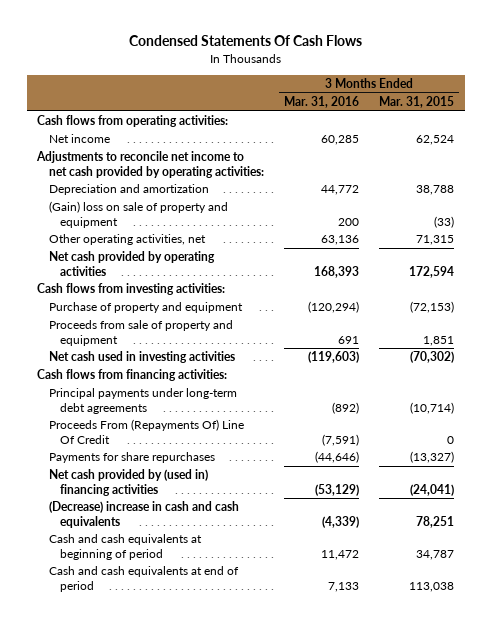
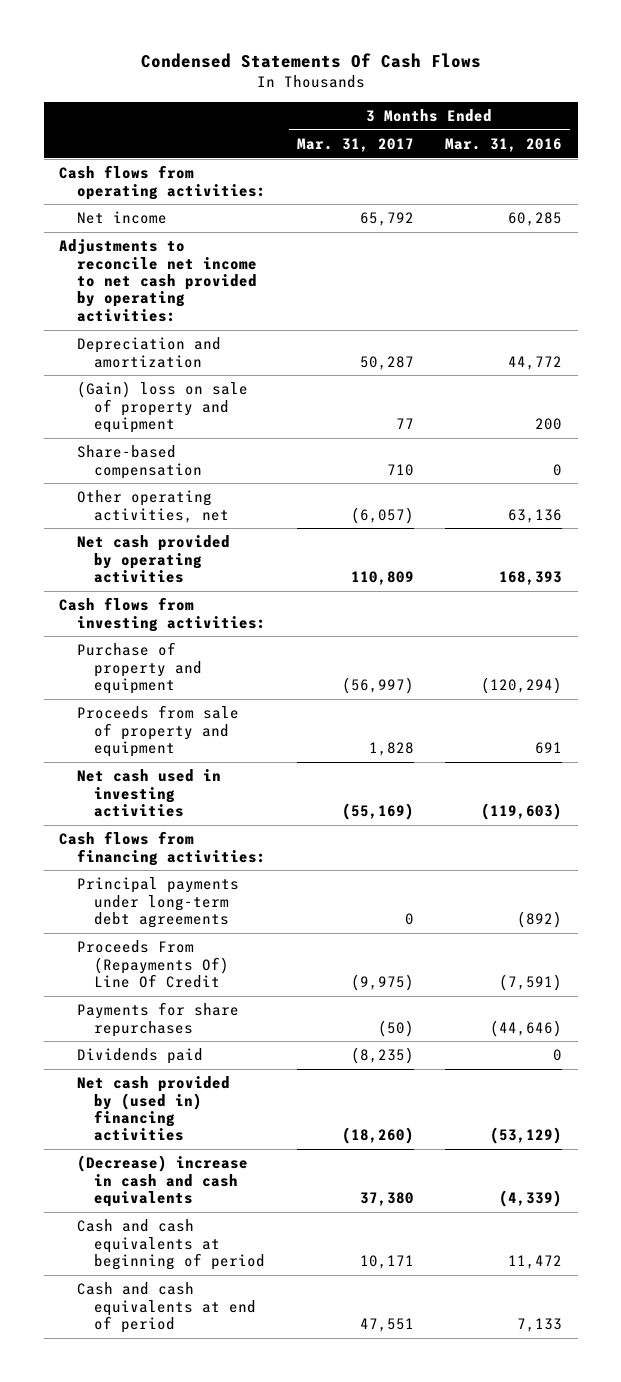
[379,96,455,109] Mar. 31, 2015 -> none
none -> [296,138,414,153] Mar. 31, 2017
none -> [76,445,203,479] Share-based compensation
none -> [76,1048,203,1065] Dividends paid

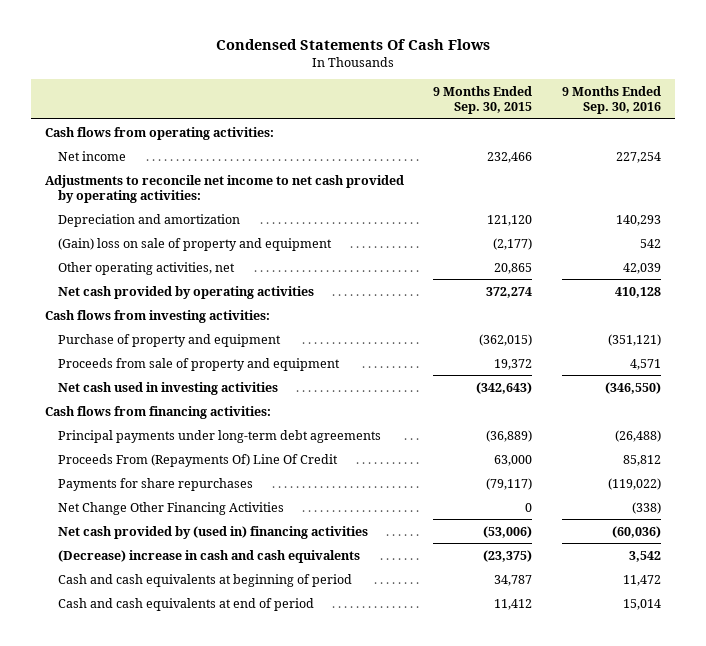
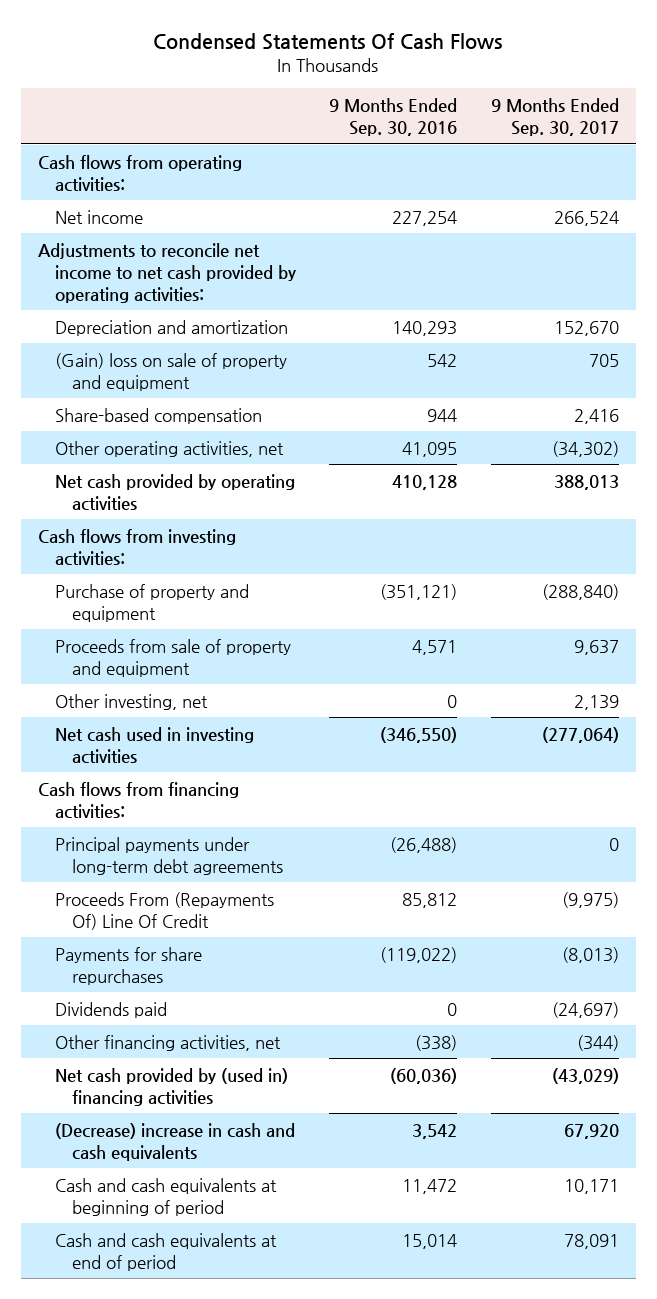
[433,85,533,114] 9 Months Ended Sep. 30, 2015 -> none
none -> [491,97,620,136] 9 Months Ended Sep. 30, 2017
none -> [54,407,262,424] Share-based compensation
[622,262,661,274] 42,039 -> [402,441,458,457] 41,095
none -> [54,693,208,710] Other investing, net
none -> [54,1001,167,1018] Dividends paid
[57,501,284,515] Net Change Other Financing Activities -> [54,1034,281,1051] Other financing activities, net

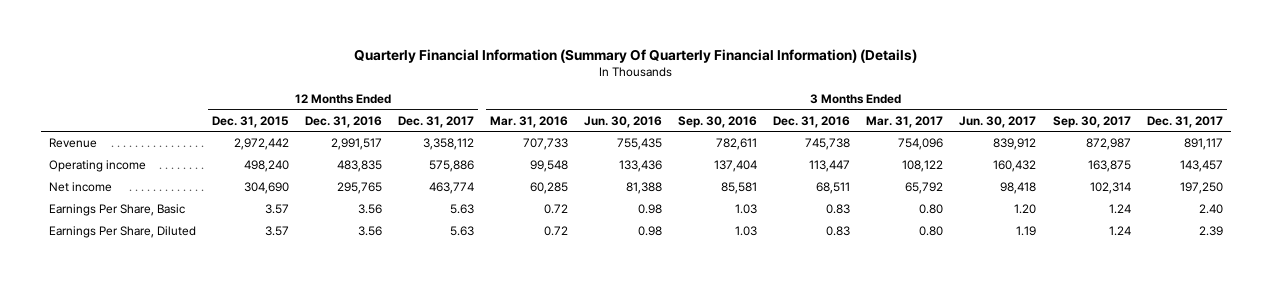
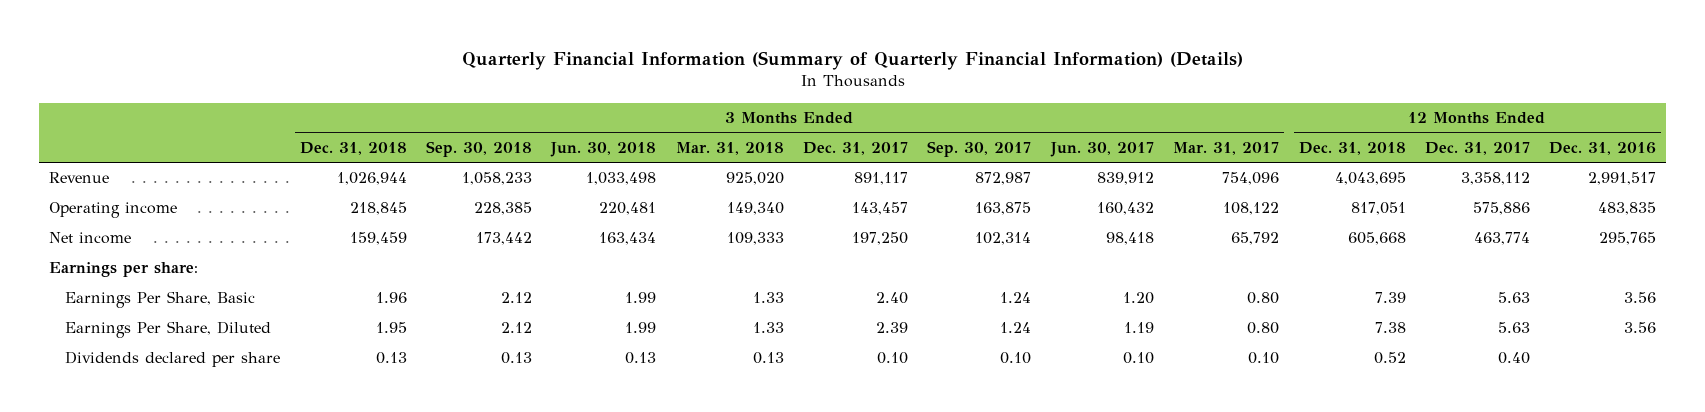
[353,48,917,63] Quarterly Financial Information (Summary Of Quarterly Financial Information) (Details) -> [461,50,1243,70] Quarterly Financial Information (Summary of Quarterly Financial Information) (Details)
[211,115,289,128] Dec. 31, 2015 -> none
[490,115,569,128] Mar. 31, 2016 -> none
[584,115,663,128] Jun. 30, 2016 -> none
[678,115,758,128] Sep. 30, 2016 -> none
[773,115,851,128] Dec. 31, 2016 -> none
none -> [299,141,407,155] Dec. 31, 2018
none -> [426,140,533,157] Sep. 30, 2018
none -> [550,141,657,157] Jun. 30, 2018
none -> [675,141,784,155] Mar. 31, 2018
none -> [1298,141,1406,155] Dec. 31, 2018
none -> [49,262,199,278] Earnings per share:
none -> [65,351,281,368] Dividends declared per share

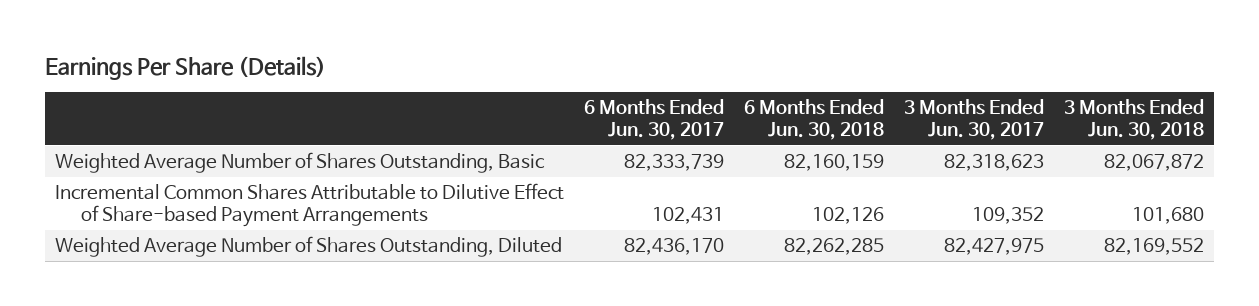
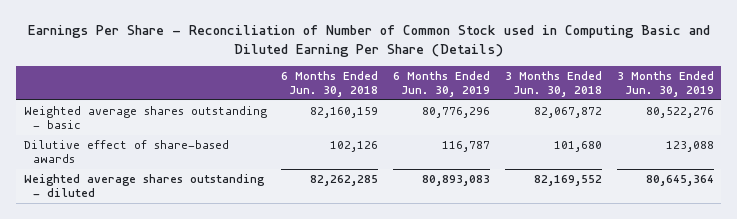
[44,55,326,80] Earnings Per Share (Details) -> [27,25,710,57] Earnings Per Share - Reconciliation of Number of Common Stock used in Computing Basic and Diluted Earning Per Share (Details)
[583,99,724,141] 6 Months Ended Jun. 30, 2017 -> none
[904,99,1045,141] 3 Months Ended Jun. 30, 2017 -> none
none -> [393,70,491,98] 6 Months Ended Jun. 30, 2019
none -> [616,70,714,98] 3 Months Ended Jun. 30, 2019
[54,152,545,174] Weighted Average Number of Shares Outstanding, Basic -> [23,105,267,130] Weighted average shares outstanding - basic
[54,183,564,227] Incremental Common Shares Attributable to Dilutive Effect of Share-based Payment Arrangements -> [23,139,229,164] Dilutive effect of share-based awards
[54,236,562,258] Weighted Average Number of Shares Outstanding, Diluted -> [23,173,265,198] Weighted average shares outstanding - diluted

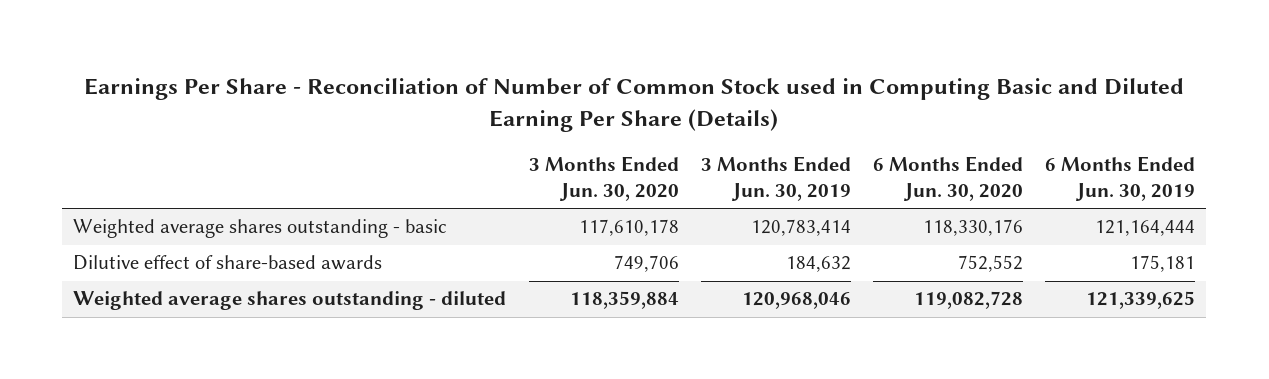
[281,70,379,98] 6 Months Ended Jun. 30, 2018 -> none
[504,70,602,98] 3 Months Ended Jun. 30, 2018 -> none
none -> [528,156,679,201] 3 Months Ended Jun. 30, 2020
none -> [872,156,1023,201] 6 Months Ended Jun. 30, 2020
[422,106,491,118] 80,776,296 -> [1095,220,1196,237] 121,164,444
[645,106,714,118] 80,522,276 -> [750,219,851,237] 120,783,414
[442,140,491,152] 116,787 -> [1130,255,1196,273] 175,181
[665,140,714,152] 123,088 -> [785,256,851,273] 184,632
[422,174,491,186] 80,893,083 -> [1086,291,1196,310] 121,339,625
[645,174,714,186] 80,645,364 -> [741,292,851,310] 120,968,046

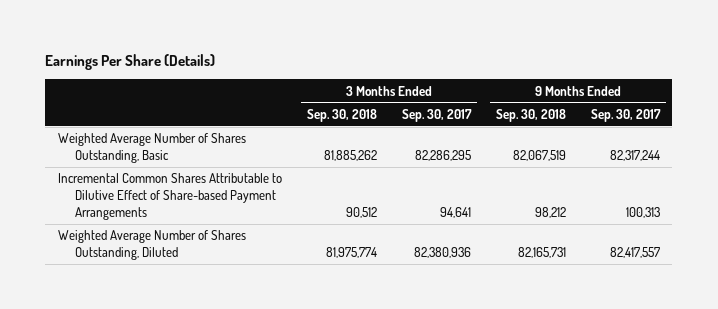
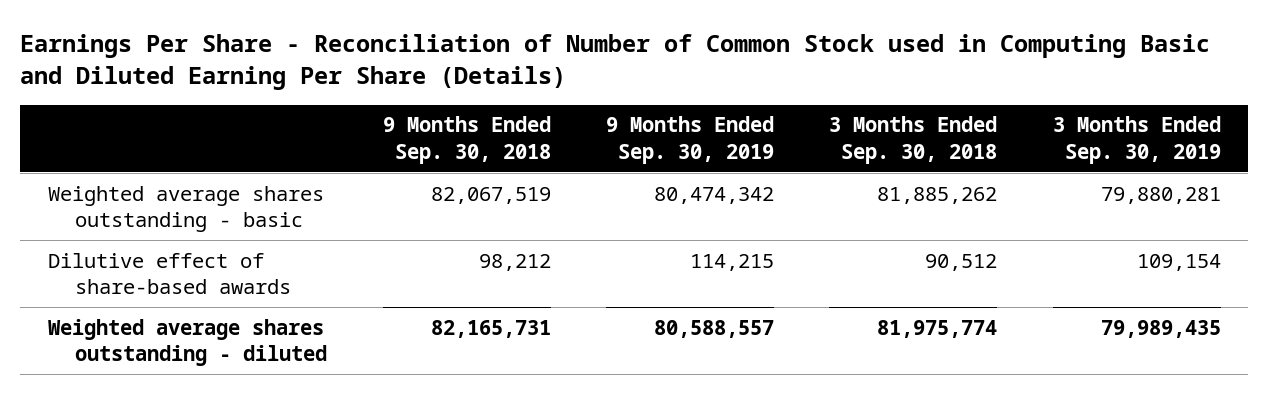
[45,53,216,70] Earnings Per Share (Details) -> [20,34,1211,91] Earnings Per Share - Reconciliation of Number of Common Stock used in Computing Basic and Diluted Earning Per Share (Details)
[401,108,472,122] Sep. 30, 2017 -> none
[590,108,661,122] Sep. 30, 2017 -> none
none -> [605,116,774,165] 9 Months Ended Sep. 30, 2019
none -> [1052,116,1221,165] 3 Months Ended Sep. 30, 2019
[57,133,246,164] Weighted Average Number of Shares Outstanding, Basic -> [47,185,324,233] Weighted average shares outstanding - basic
[57,173,282,221] Incremental Common Shares Attributable to Dilutive Effect of Share-based Payment Arrangements -> [47,252,292,295] Dilutive effect of share-based awards
[57,230,246,261] Weighted Average Number of Shares Outstanding, Diluted -> [47,318,328,367] Weighted average shares outstanding - diluted

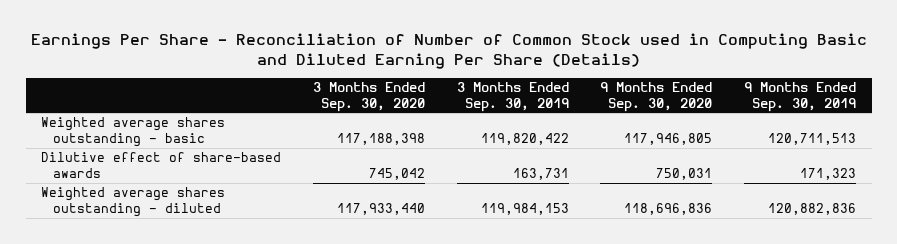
[382,116,551,165] 9 Months Ended Sep. 30, 2018 -> none
[829,116,998,165] 3 Months Ended Sep. 30, 2018 -> none
none -> [313,82,426,112] 3 Months Ended Sep. 30, 2020
none -> [600,82,713,112] 9 Months Ended Sep. 30, 2020
[653,186,774,204] 80,474,342 -> [767,132,856,145] 120,711,513
[1100,186,1221,204] 79,880,281 -> [480,132,569,145] 119,820,422
[689,253,774,271] 114,215 -> [799,167,856,180] 171,323
[1136,253,1221,271] 109,154 -> [512,167,569,180] 163,731
[653,319,774,338] 80,588,557 -> [767,202,856,215] 120,882,836
[1100,319,1221,338] 79,989,435 -> [480,202,569,215] 119,984,153

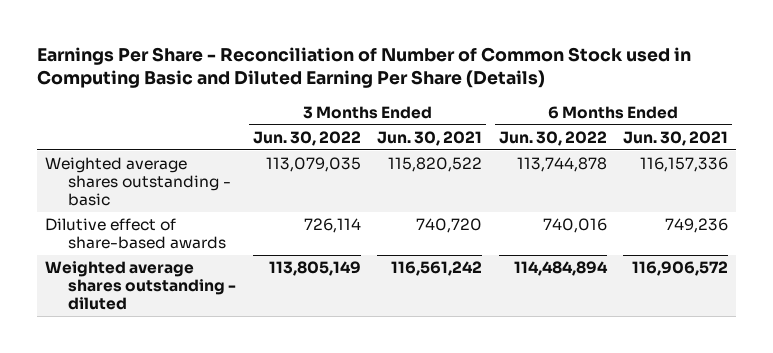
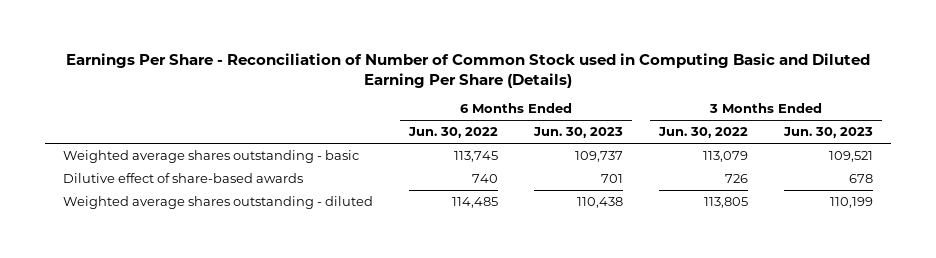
[377,130,483,146] Jun. 30, 2021 -> none
[623,130,729,146] Jun. 30, 2021 -> none
none -> [532,127,623,139] Jun. 30, 2023
none -> [782,127,873,139] Jun. 30, 2023
[265,157,361,173] 113,079,035 -> [702,150,748,162] 113,079
[516,157,607,173] 113,744,878 -> [453,150,498,162] 113,745
[303,218,361,234] 726,114 -> [724,173,748,183] 726
[542,218,607,234] 740,016 -> [471,173,498,183] 740
[268,261,361,277] 113,805,149 -> [703,196,748,208] 113,805
[513,261,608,277] 114,484,894 -> [451,196,498,208] 114,485

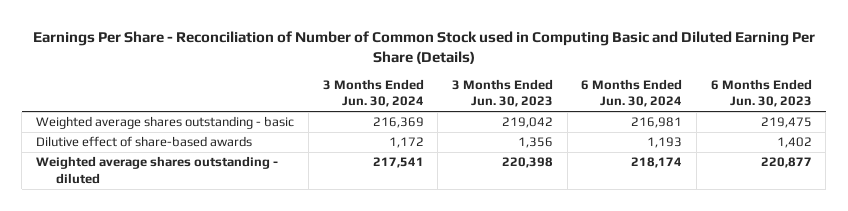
[407,127,498,139] Jun. 30, 2022 -> none
[657,127,748,139] Jun. 30, 2022 -> none
none -> [322,79,424,108] 3 Months Ended Jun. 30, 2024
none -> [581,79,683,108] 6 Months Ended Jun. 30, 2024
[574,150,623,162] 109,737 -> [760,117,812,129] 219,475
[828,150,873,162] 109,521 -> [501,117,553,129] 219,042
[600,173,623,183] 701 -> [776,137,812,149] 1,402
[848,173,873,183] 678 -> [517,137,553,149] 1,356
[576,196,623,208] 110,438 -> [760,157,812,169] 220,877
[829,196,873,208] 110,199 -> [501,157,553,169] 220,398

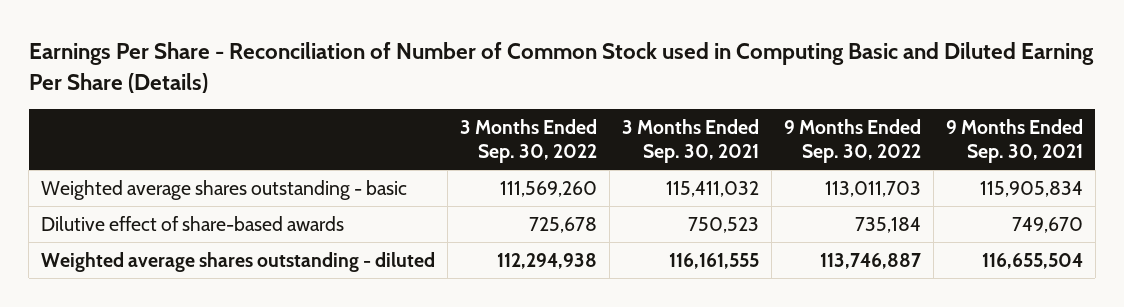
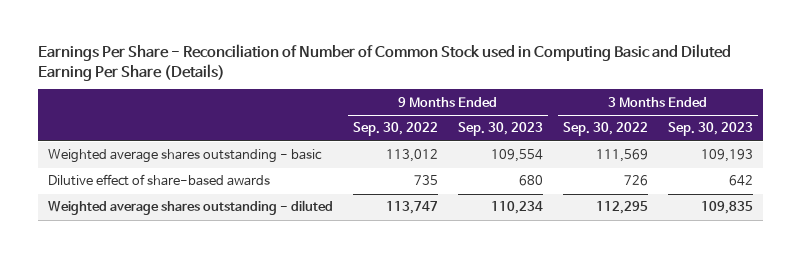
[621,118,759,164] 3 Months Ended Sep. 30, 2021 -> none
[945,118,1083,164] 9 Months Ended Sep. 30, 2021 -> none
none -> [457,122,543,137] Sep. 30, 2023
none -> [667,122,753,137] Sep. 30, 2023
[499,180,597,197] 111,569,260 -> [595,149,648,163] 111,569
[824,180,921,197] 113,011,703 -> [385,149,438,163] 113,012
[528,216,597,233] 725,678 -> [623,175,648,187] 726
[854,216,921,233] 735,184 -> [413,175,438,186] 735
[496,252,597,269] 112,294,938 -> [595,201,648,215] 112,295
[819,252,921,269] 113,746,887 -> [385,201,438,215] 113,747

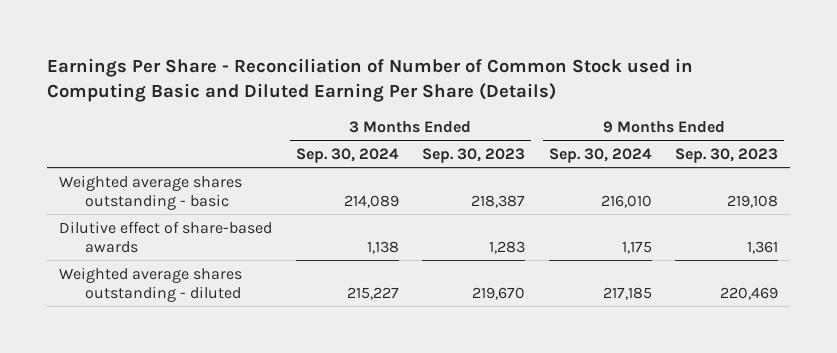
[352,122,438,137] Sep. 30, 2022 -> none
[562,122,648,137] Sep. 30, 2022 -> none
none -> [295,147,399,163] Sep. 30, 2024
none -> [548,147,652,163] Sep. 30, 2024
[490,149,543,163] 109,554 -> [727,194,779,208] 219,108
[700,149,753,163] 109,193 -> [471,194,526,208] 218,387
[518,175,543,187] 680 -> [747,240,779,254] 1,361
[728,175,753,187] 642 -> [489,240,526,254] 1,283
[490,201,543,215] 110,234 -> [720,286,779,300] 220,469
[700,201,753,215] 109,835 -> [472,286,526,300] 219,670

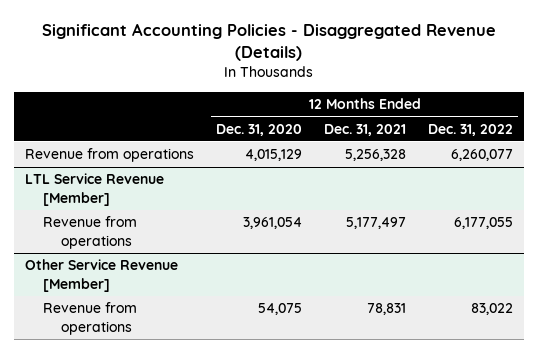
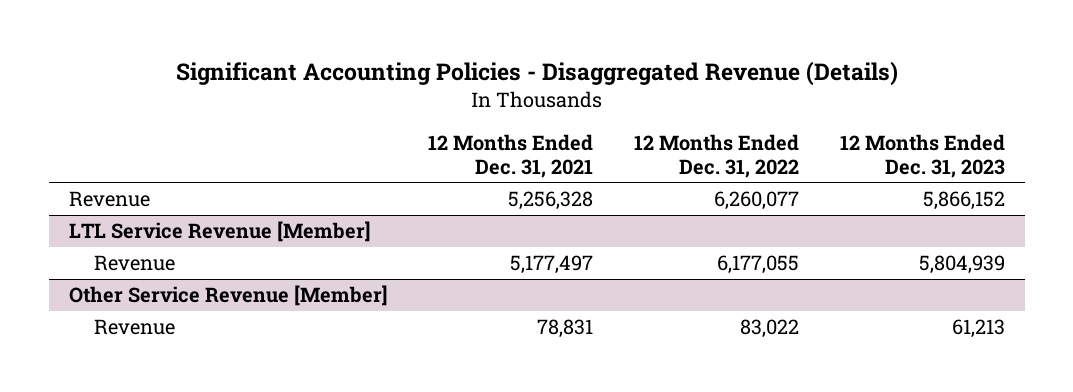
[216,123,303,136] Dec. 31, 2020 -> none
none -> [839,134,1005,178] 12 Months Ended Dec. 31, 2023
[25,148,195,163] Revenue from operations -> [68,191,150,208] Revenue
[43,216,138,249] Revenue from operations -> [93,255,175,272] Revenue
[43,302,138,335] Revenue from operations -> [93,319,175,336] Revenue

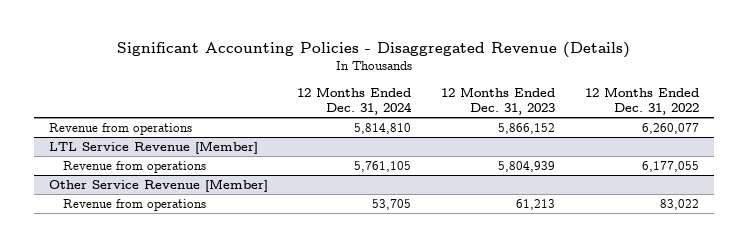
[428,134,594,178] 12 Months Ended Dec. 31, 2021 -> none
none -> [297,86,413,115] 12 Months Ended Dec. 31, 2024
[68,191,150,208] Revenue -> [48,122,192,135] Revenue from operations
[93,255,175,272] Revenue -> [62,160,206,173] Revenue from operations
[93,319,175,336] Revenue -> [62,198,206,211] Revenue from operations

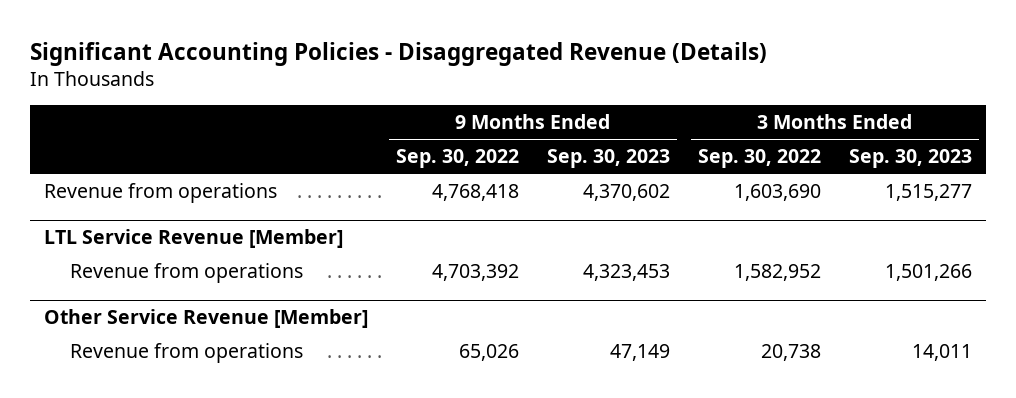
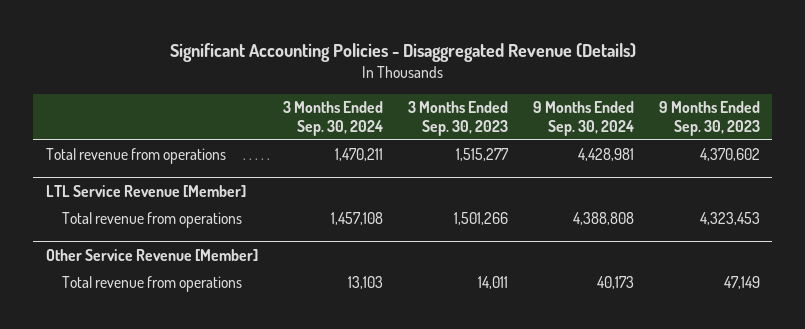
[395,149,519,169] Sep. 30, 2022 -> none
[697,149,821,169] Sep. 30, 2022 -> none
none -> [282,101,383,136] 3 Months Ended Sep. 30, 2024
none -> [532,101,634,136] 9 Months Ended Sep. 30, 2024
[43,183,277,204] Revenue from operations -> [45,148,226,165] Total revenue from operations
[69,263,303,284] Revenue from operations -> [61,212,242,229] Total revenue from operations
[69,343,303,364] Revenue from operations -> [61,276,242,293] Total revenue from operations

